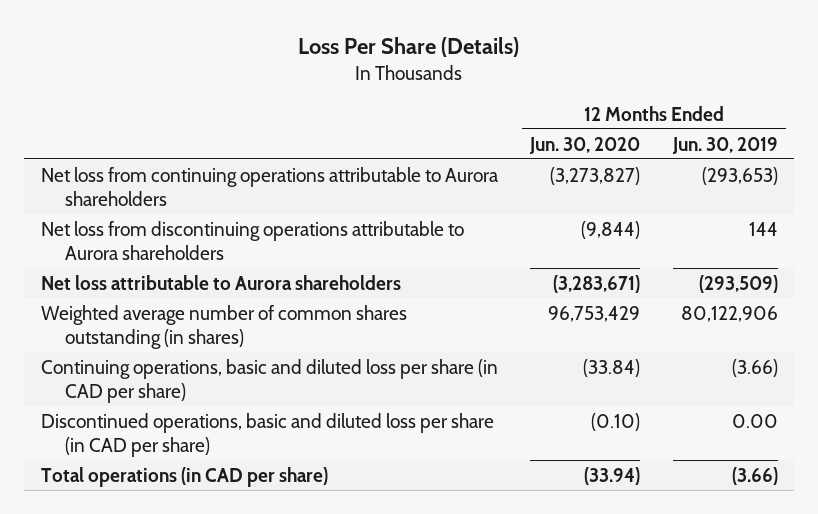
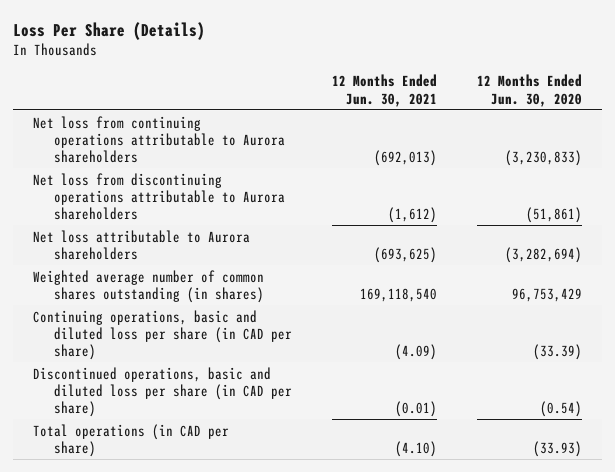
[671,136,778,154] Jun. 30, 2019 -> none
none -> [331,74,437,107] 12 Months Ended Jun. 30, 2021
[550,166,641,185] (3,273,827) -> [504,149,582,166] (3,230,833)
[581,220,641,239] (9,844) -> [525,206,582,223] (51,861)
[553,274,641,293] (3,283,671) -> [504,246,582,263] (3,282,694)
[583,358,641,377] (33.84) -> [532,343,582,360] (33.39)
[591,412,641,431] (0.10) -> [539,400,582,417] (0.54)
[584,466,641,485] (33.94) -> [532,440,582,457] (33.93)

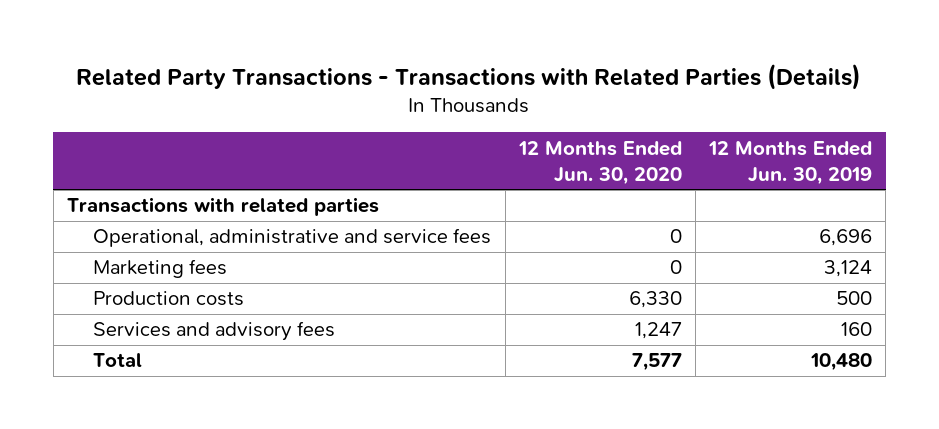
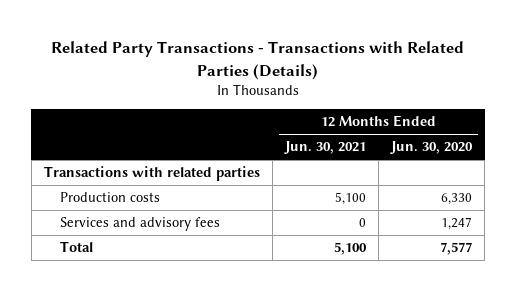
[708,140,873,185] 12 Months Ended Jun. 30, 2019 -> none
none -> [283,141,366,155] Jun. 30, 2021
[93,228,492,248] Operational, administrative and service fees -> none
[93,259,228,279] Marketing fees -> none

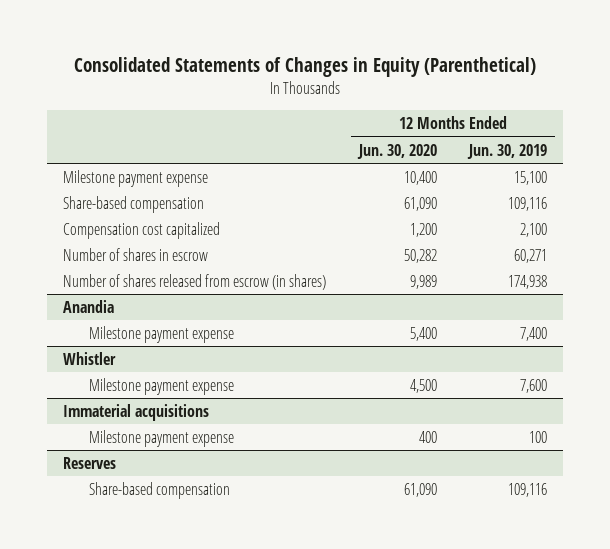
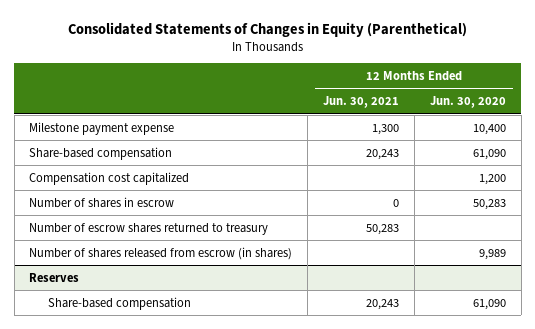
[467,143,548,159] Jun. 30, 2019 -> none
none -> [323,96,400,109] Jun. 30, 2021
[403,248,437,263] 50,282 -> [472,198,506,210] 50,283
none -> [29,222,269,235] Number of escrow shares returned to treasury
[63,299,115,313] Anandia -> none
[88,325,234,343] Milestone payment expense -> none
[63,351,117,365] Whistler -> none
[88,377,234,395] Milestone payment expense -> none
[63,403,210,421] Immaterial acquisitions -> none
[88,429,234,447] Milestone payment expense -> none

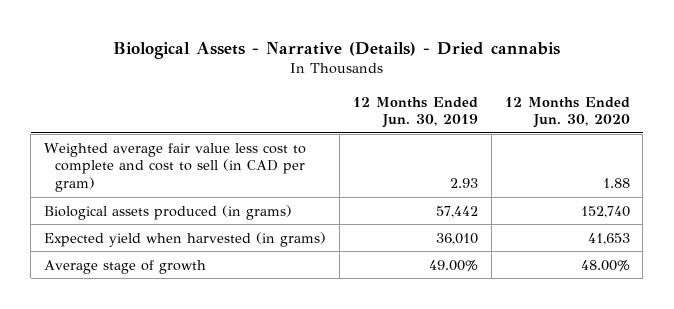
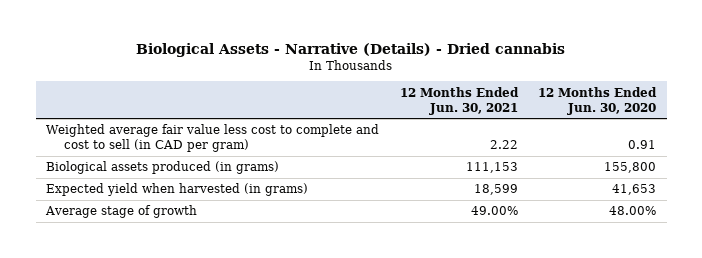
[352,96,478,129] 12 Months Ended Jun. 30, 2019 -> none
none -> [399,86,519,115] 12 Months Ended Jun. 30, 2021
[602,178,630,189] 1.88 -> [628,140,657,150] 0.91
[580,205,630,218] 152,740 -> [604,162,657,174] 155,800

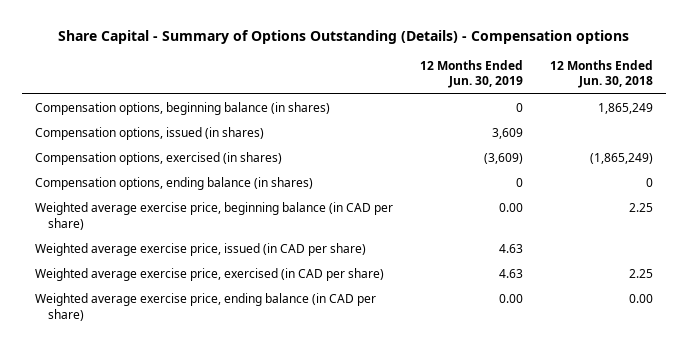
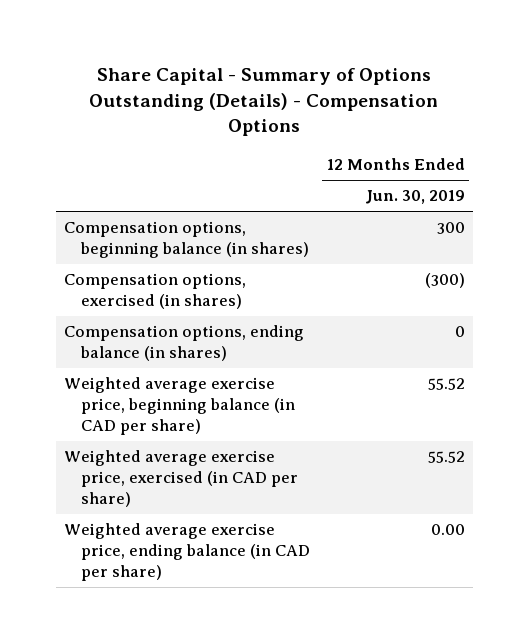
[57,29,629,44] Share Capital - Summary of Options Outstanding (Details) - Compensation options -> [89,68,439,137] Share Capital - Summary of Options Outstanding (Details) - Compensation Options
[549,59,653,89] 12 Months Ended Jun. 30, 2018 -> none
[35,127,265,141] Compensation options, issued (in shares) -> none
[515,103,523,113] 0 -> [436,222,465,235] 300
[483,153,523,165] (3,609) -> [424,273,465,289] (300)
[35,243,367,257] Weighted average exercise price, issued (in CAD per share) -> none
[498,203,523,213] 0.00 -> [427,378,465,391] 55.52
[498,269,523,279] 4.63 -> [427,451,465,464] 55.52

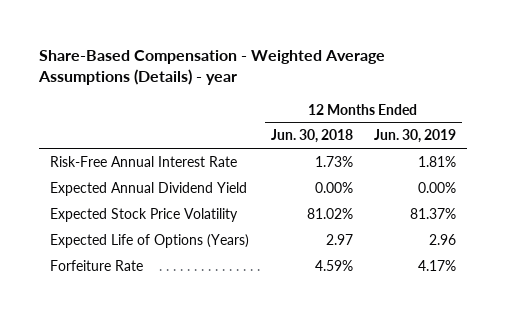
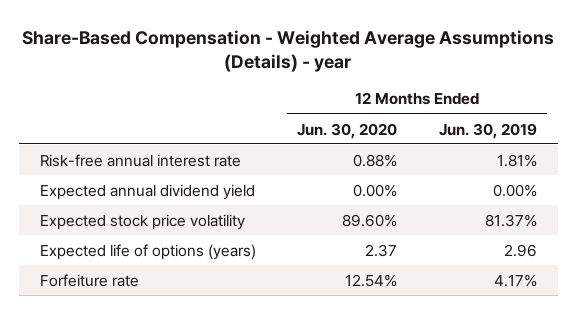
[270,129,353,144] Jun. 30, 2018 -> none
none -> [297,122,398,139] Jun. 30, 2020
[49,156,237,168] Risk-Free Annual Interest Rate -> [40,153,242,167] Risk-free annual interest rate
[49,182,247,197] Expected Annual Dividend Yield -> [40,183,256,200] Expected annual dividend yield
[49,208,238,223] Expected Stock Price Volatility -> [40,213,246,230] Expected stock price volatility
[49,234,249,249] Expected Life of Options (Years) -> [40,243,257,260] Expected life of options (years)
[49,260,143,272] Forfeiture Rate -> [40,273,140,287] Forfeiture rate

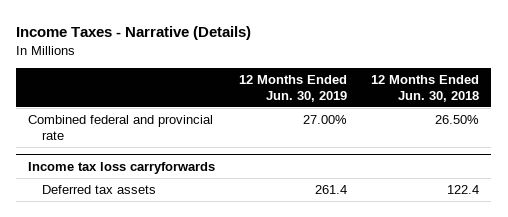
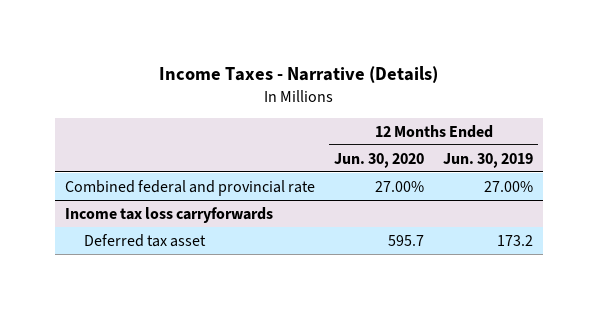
[371,75,480,102] 12 Months Ended Jun. 30, 2018 -> none
none -> [334,152,425,168] Jun. 30, 2020
[41,185,156,195] Deferred tax assets -> [84,233,207,247] Deferred tax asset
[315,185,348,195] 261.4 -> [497,234,534,246] 173.2

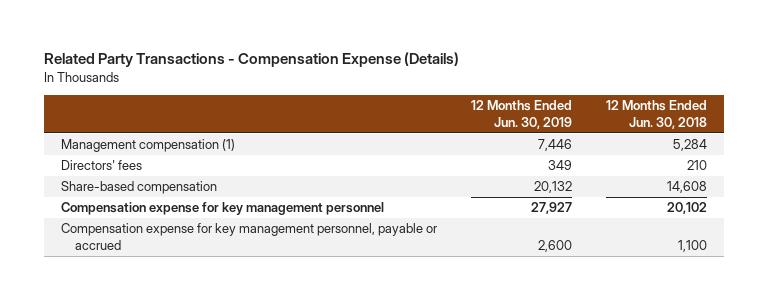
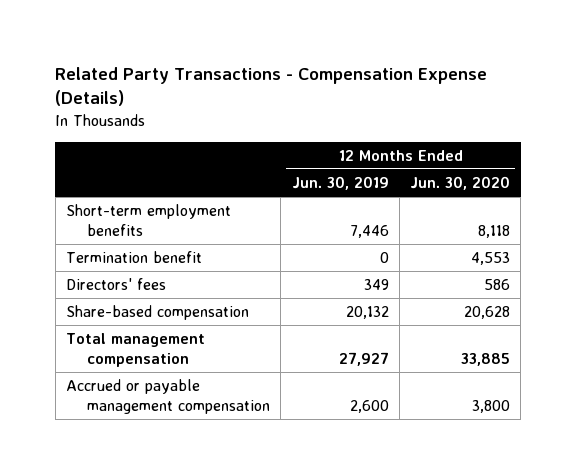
[605,100,707,129] 12 Months Ended Jun. 30, 2018 -> none
none -> [409,176,510,191] Jun. 30, 2020
[61,139,236,153] Management compensation (1) -> [65,204,231,236] Short-term employment benefits
none -> [65,251,202,264] Termination benefit
[61,202,385,216] Compensation expense for key management personnel -> [65,333,205,367] Total management compensation
[61,223,438,250] Compensation expense for key management personnel, payable or accrued -> [65,379,271,414] Accrued or payable management compensation

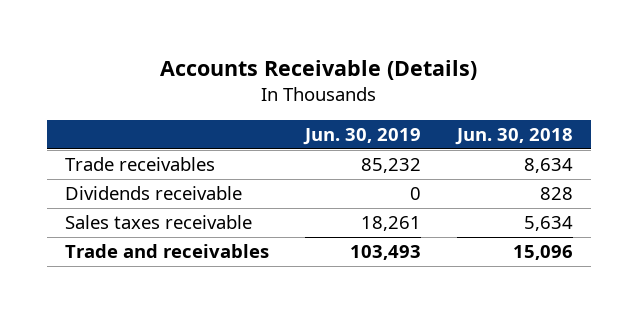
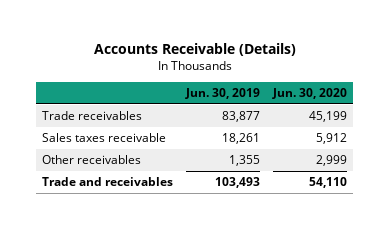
[454,127,573,145] Jun. 30, 2018 -> none
none -> [271,88,347,100] Jun. 30, 2020
[65,186,243,201] Dividends receivable -> none
[360,158,421,174] 85,232 -> [222,110,261,122] 83,877
none -> [42,154,142,164] Other receivables

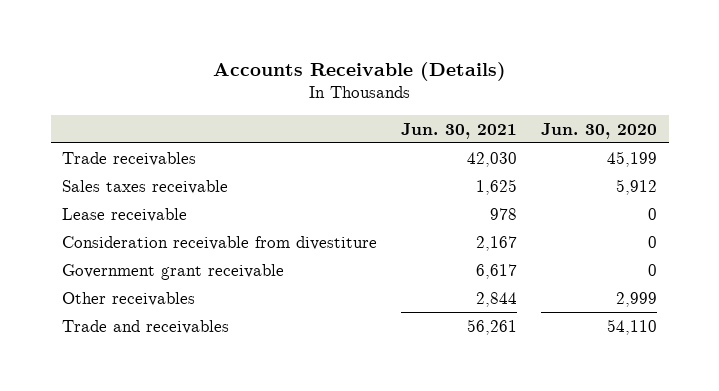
[185,88,261,100] Jun. 30, 2019 -> none
none -> [401,122,518,139] Jun. 30, 2021
none -> [62,207,188,222] Lease receivable
none -> [62,235,378,250] Consideration receivable from divestiture
none -> [62,263,285,280] Government grant receivable

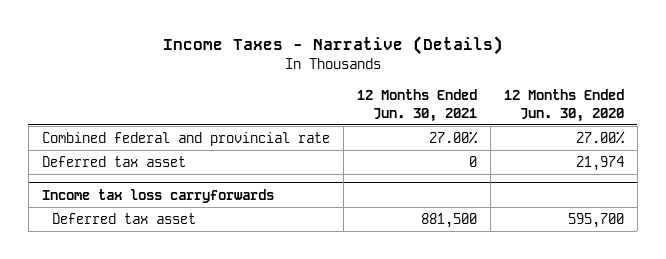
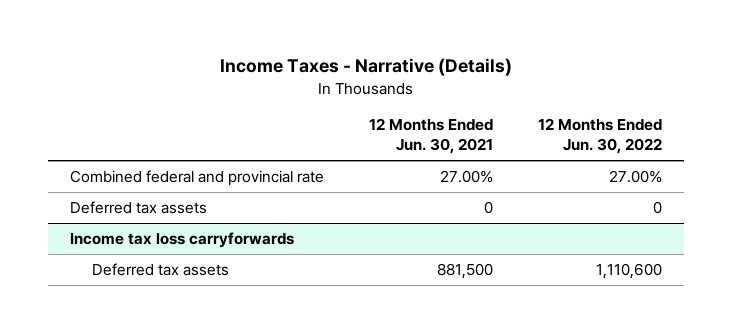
[503,88,624,122] 12 Months Ended Jun. 30, 2020 -> none
none -> [537,118,662,155] 12 Months Ended Jun. 30, 2022
[41,155,186,167] Deferred tax asset -> [70,201,208,215] Deferred tax assets
[51,212,196,224] Deferred tax asset -> [92,263,230,277] Deferred tax assets

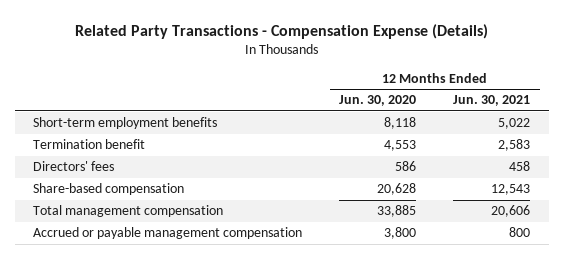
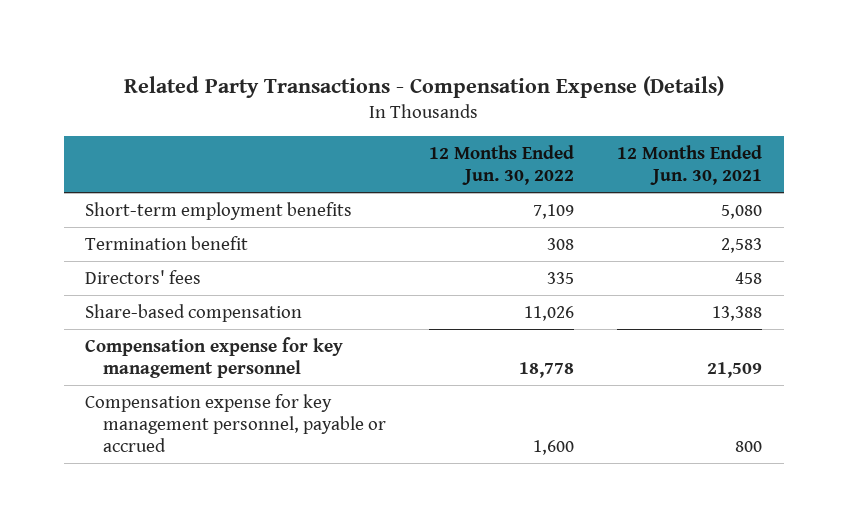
[339,95,417,107] Jun. 30, 2020 -> none
none -> [429,144,575,185] 12 Months Ended Jun. 30, 2022
[498,118,531,130] 5,022 -> [721,204,763,219] 5,080
[491,184,531,196] 12,543 -> [712,305,763,321] 13,388
[33,205,224,218] Total management compensation -> [85,336,344,378] Compensation expense for key management personnel
[491,205,531,218] 20,606 -> [707,361,763,378] 21,509
[33,227,303,240] Accrued or payable management compensation -> [85,393,387,452] Compensation expense for key management personnel, payable or accrued

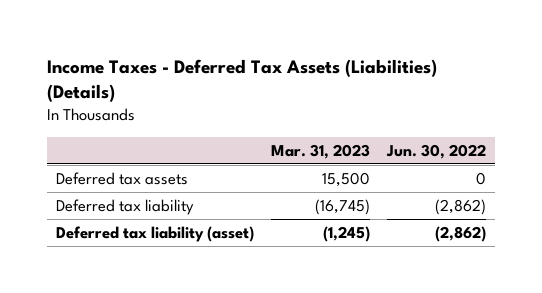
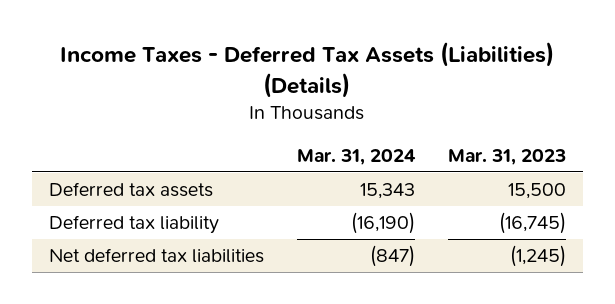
[386,143,487,159] Jun. 30, 2022 -> none
none -> [296,148,416,165] Mar. 31, 2024
[55,225,254,242] Deferred tax liability (asset) -> [48,248,264,264] Net deferred tax liabilities

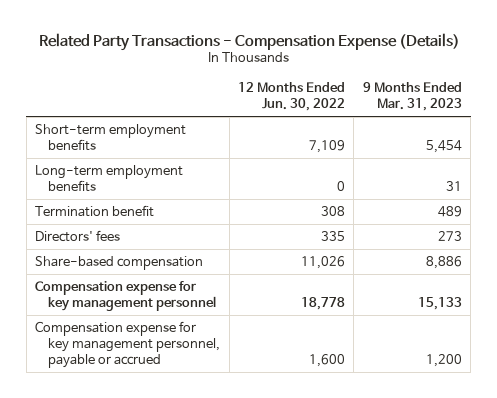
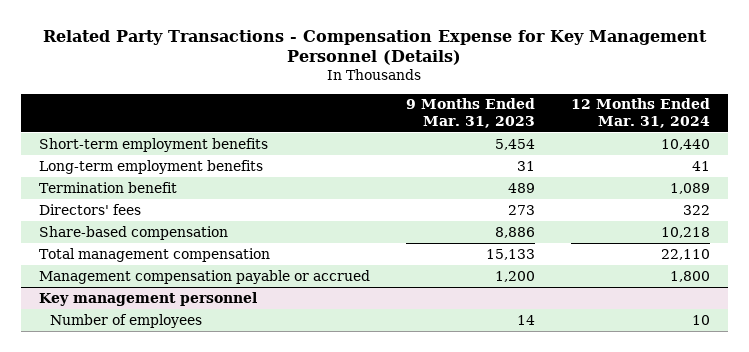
[38,32,460,51] Related Party Transactions - Compensation Expense (Details) -> [43,29,708,66] Related Party Transactions - Compensation Expense for Key Management Personnel (Details)
[237,82,345,111] 12 Months Ended Jun. 30, 2022 -> none
none -> [570,98,710,128] 12 Months Ended Mar. 31, 2024
[35,281,217,312] Compensation expense for key management personnel -> [39,247,271,262] Total management compensation
[35,321,221,368] Compensation expense for key management personnel, payable or accrued -> [39,269,371,284] Management compensation payable or accrued
none -> [39,291,258,306] Key management personnel
none -> [50,313,203,328] Number of employees

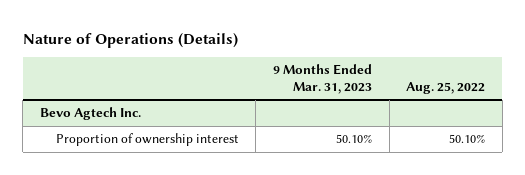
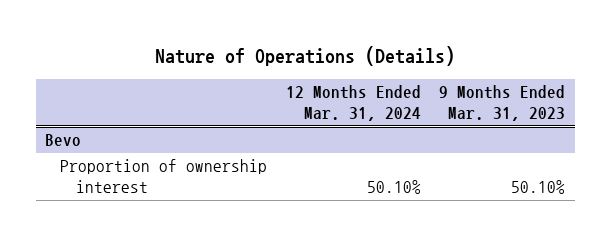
[406,81,486,94] Aug. 25, 2022 -> none
none -> [285,85,421,122] 12 Months Ended Mar. 31, 2024
[40,107,142,121] Bevo Agtech Inc. -> [45,134,82,147] Bevo

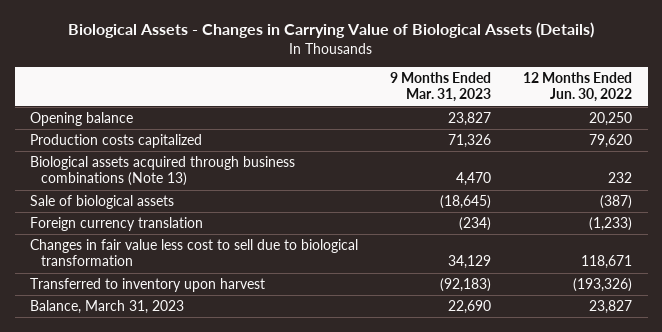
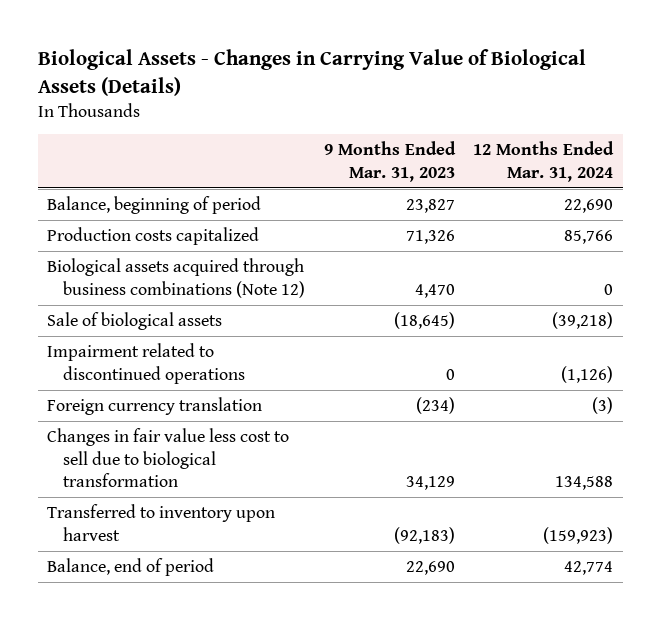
[522,71,632,103] 12 Months Ended Jun. 30, 2022 -> none
none -> [473,141,615,182] 12 Months Ended Mar. 31, 2024
[30,112,134,127] Opening balance -> [47,195,262,214] Balance, beginning of period
[30,156,296,187] Biological assets acquired through business combinations (Note 13) -> [47,257,305,298] Biological assets acquired through business combinations (Note 12)
none -> [47,342,245,384] Impairment related to discontinued operations
[30,300,185,315] Balance, March 31, 2023 -> [47,557,215,576] Balance, end of period

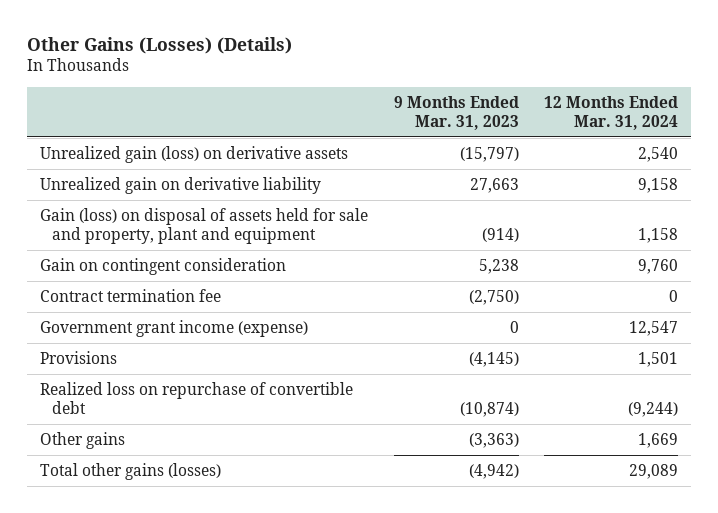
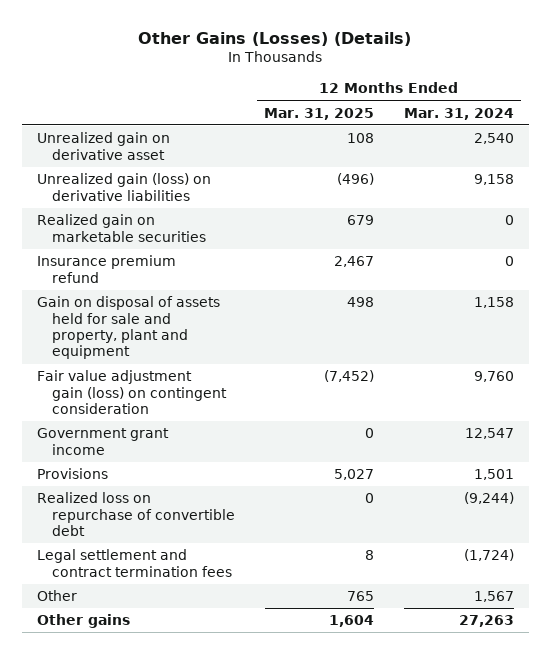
[393,95,519,131] 9 Months Ended Mar. 31, 2023 -> none
none -> [264,107,375,120] Mar. 31, 2025
[39,289,221,303] Contract termination fee -> none
[39,146,348,164] Unrealized gain (loss) on derivative assets -> [37,132,171,160] Unrealized gain on derivative asset
[39,177,321,195] Unrealized gain on derivative liability -> [37,173,212,201] Unrealized gain (loss) on derivative liabilities
none -> [37,214,207,242] Realized gain on marketable securities
none -> [37,255,177,283] Insurance premium refund
[39,208,368,245] Gain (loss) on disposal of assets held for sale and property, plant and equipment -> [37,296,221,360] Gain on disposal of assets held for sale and property, plant and equipment
[39,258,286,276] Gain on contingent consideration -> [37,370,228,414] Fair value adjustment gain (loss) on contingent consideration
[39,320,308,338] Government grant income (expense) -> [37,428,170,455] Government grant income
[39,463,221,481] Total other gains (losses) -> none
none -> [37,549,233,577] Legal settlement and contract termination fees
none -> [37,590,78,602] Other
[638,433,679,449] 1,669 -> [458,615,514,628] 27,263

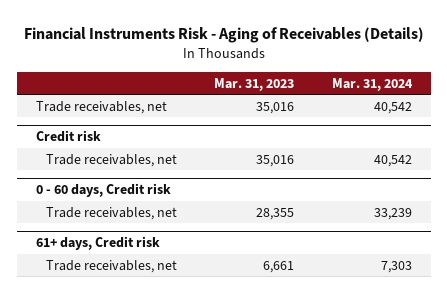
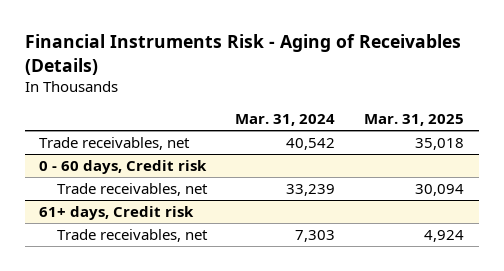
[214,77,295,91] Mar. 31, 2023 -> none
none -> [364,114,465,127] Mar. 31, 2025
[35,130,101,143] Credit risk -> none
[46,153,178,167] Trade receivables, net -> none

